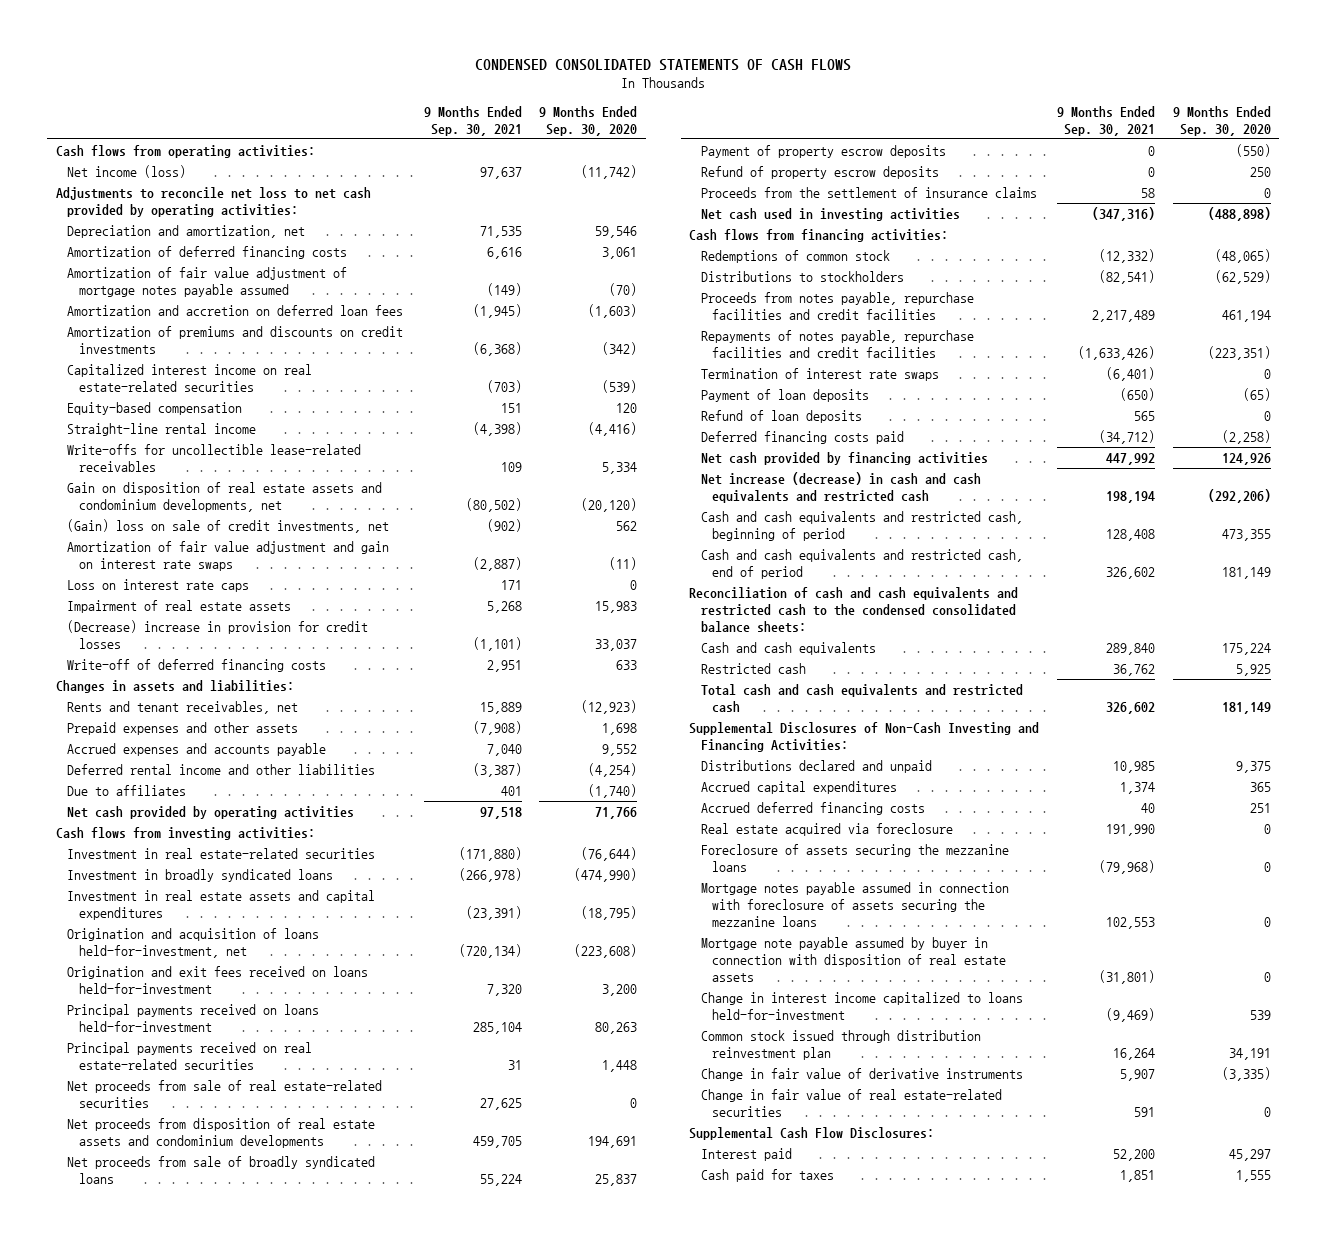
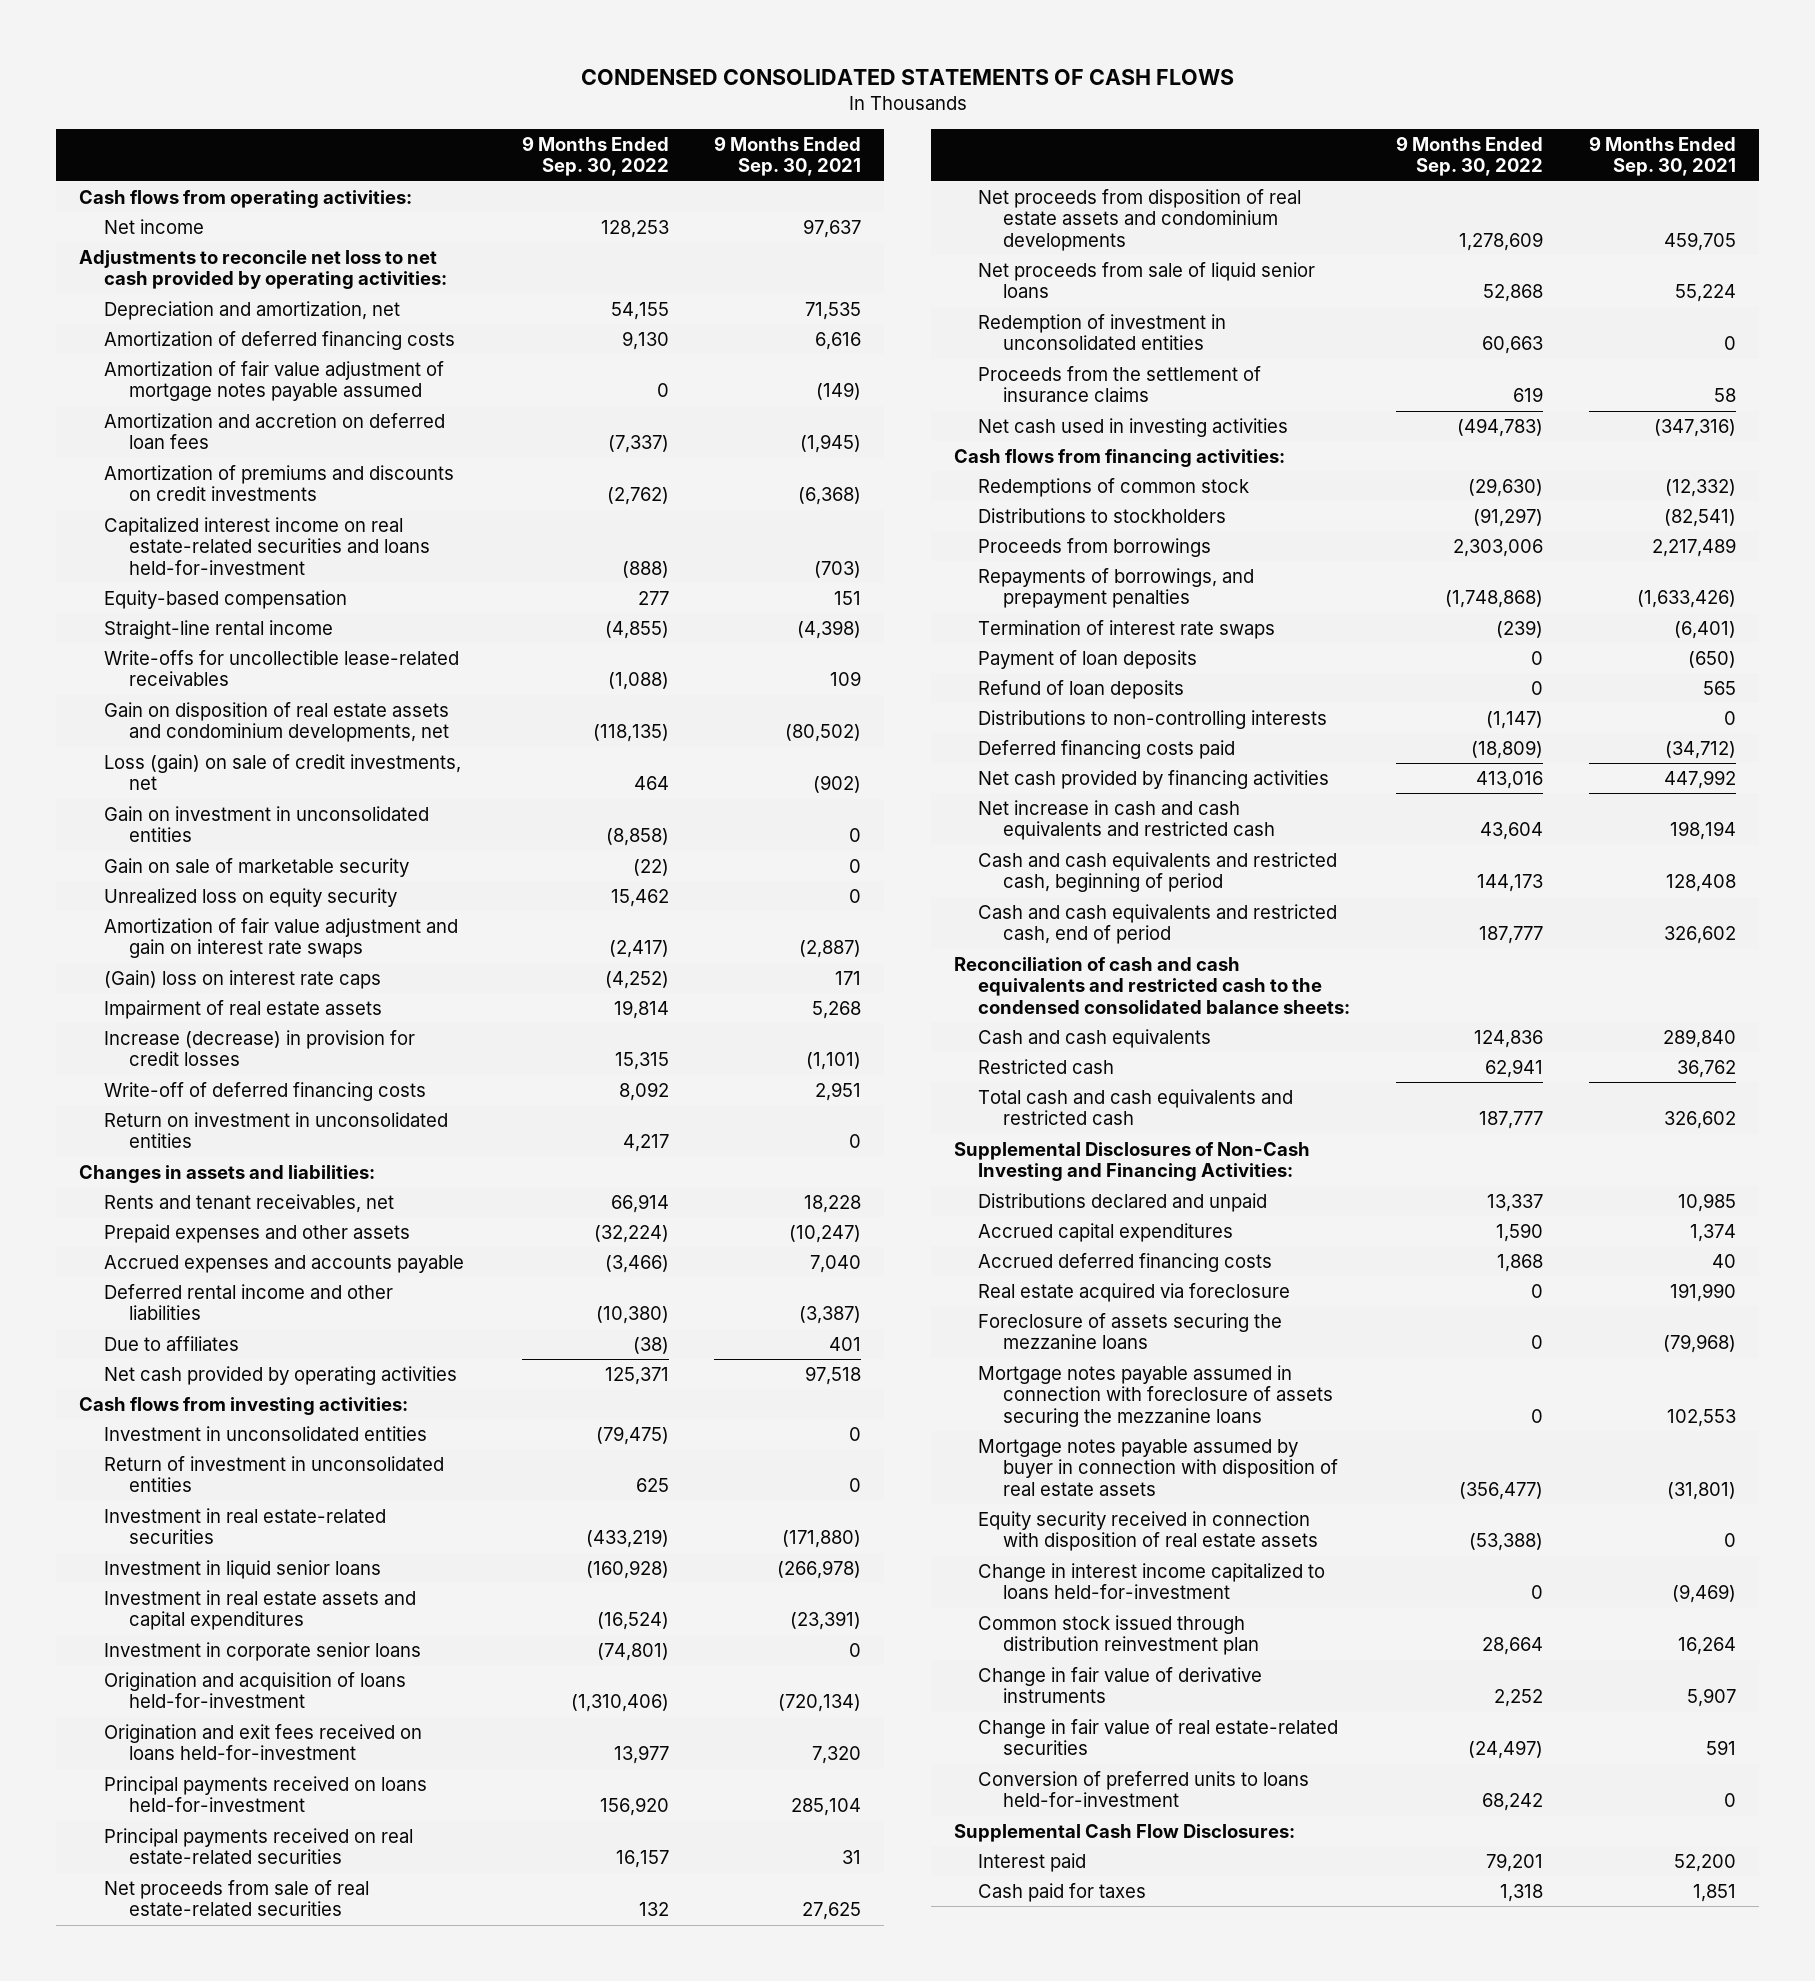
[539,105,638,136] 9 Months Ended Sep. 30, 2020 -> none
none -> [521,135,669,177] 9 Months Ended Sep. 30, 2022
[67,164,187,178] Net income (loss) -> [103,218,204,234] Net income
[67,363,313,392] Capitalized interest income on real estate-related securities -> [103,516,430,576] Capitalized interest income on real estate-related securities and loans held-for-investment
[67,518,390,533] (Gain) loss on sale of credit investments, net -> [103,753,461,791] Loss (gain) on sale of credit investments, net
none -> [103,805,429,843] Gain on investment in unconsolidated entities
none -> [103,857,409,877] Gain on sale of marketable security
none -> [103,887,397,907] Unrealized loss on equity security
[67,578,250,592] Loss on interest rate caps -> [103,969,381,989] (Gain) loss on interest rate caps
[67,619,369,649] (Decrease) increase in provision for credit losses -> [103,1029,415,1067] Increase (decrease) in provision for credit losses
none -> [103,1111,448,1149] Return on investment in unconsolidated entities
[479,701,522,714] 15,889 -> [804,1194,862,1213] 18,228
[472,720,522,735] (7,908) -> [789,1224,862,1243] (10,247)
none -> [103,1425,427,1441] Investment in unconsolidated entities
none -> [103,1455,444,1493] Return of investment in unconsolidated entities
[67,868,334,882] Investment in broadly syndicated loans -> [103,1559,381,1579] Investment in liquid senior loans
none -> [103,1641,421,1661] Investment in corporate senior loans
[67,927,320,958] Origination and acquisition of loans held-for-investment, net -> [103,1671,406,1709] Origination and acquisition of loans held-for-investment
[700,144,946,158] Payment of property escrow deposits -> none
[700,165,939,179] Refund of property escrow deposits -> none
[67,1155,376,1184] Net proceeds from sale of broadly syndicated loans -> [978,261,1316,299] Net proceeds from sale of liquid senior loans
none -> [978,313,1227,351] Redemption of investment in unconsolidated entities
[700,291,974,320] Proceeds from notes payable, repurchase facilities and credit facilities -> [978,537,1212,557] Proceeds from borrowings
[700,329,974,358] Repayments of notes payable, repurchase facilities and credit facilities -> [978,567,1255,609] Repayments of borrowings, and prepayment penalties
none -> [978,709,1328,729] Distributions to non-controlling interests
[700,471,981,503] Net increase (decrease) in cash and cash equivalents and restricted cash -> [978,799,1276,841] Net increase in cash and cash equivalents and restricted cash
[700,936,1006,982] Mortgage note payable assumed by buyer in connection with disposition of real estate assets -> [978,1438,1339,1497] Mortgage notes payable assumed by buyer in connection with disposition of real estate assets
none -> [978,1510,1319,1552] Equity security received in connection with disposition of real estate assets
none -> [978,1770,1310,1808] Conversion of preferred units to loans held-for-investment

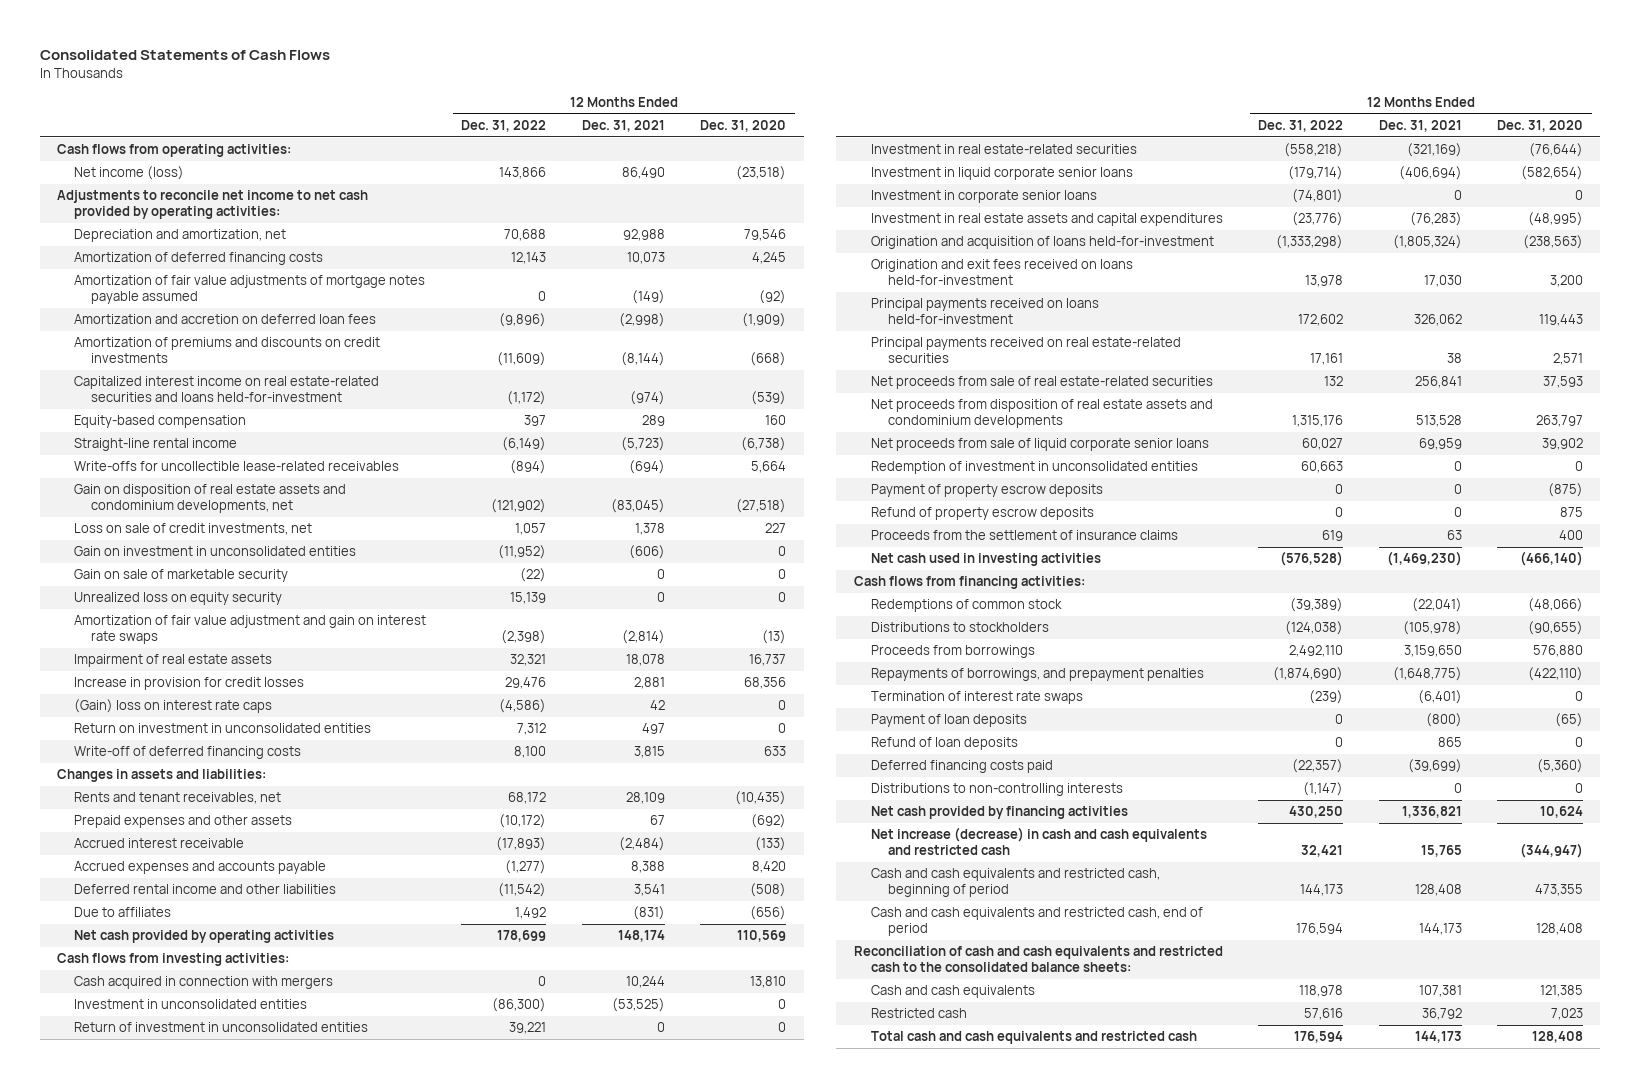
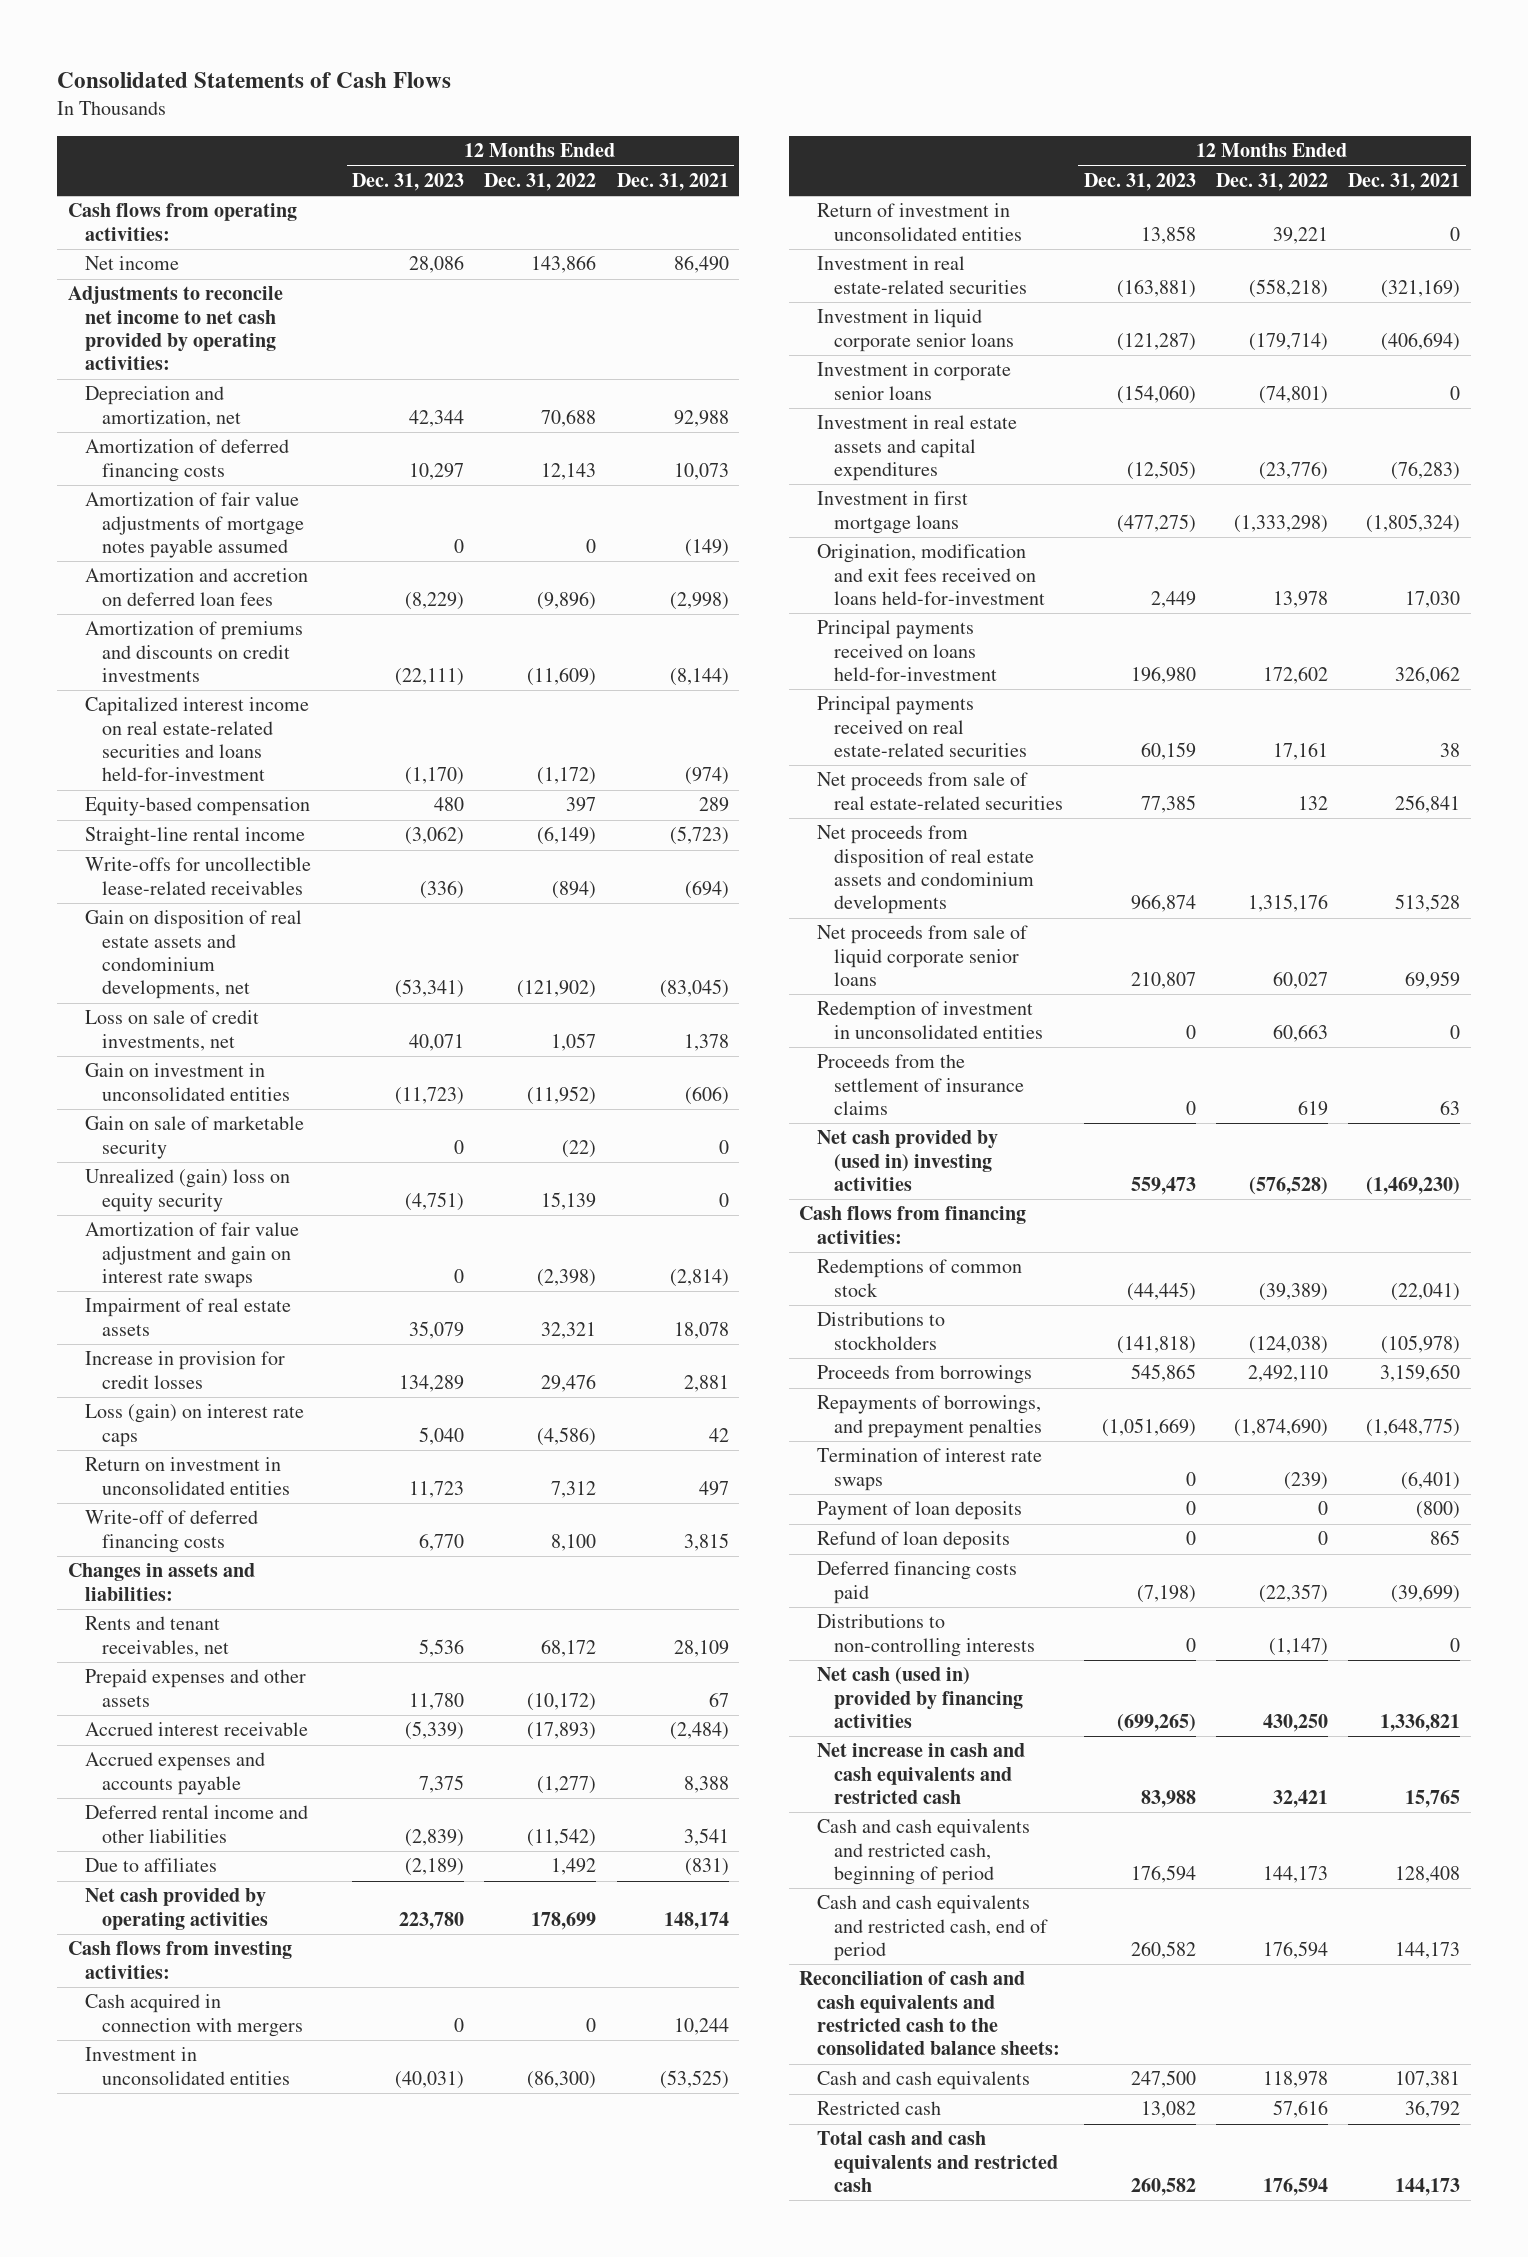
[699,120,786,133] Dec. 31, 2020 -> none
none -> [351,172,464,191] Dec. 31, 2023
[74,166,185,181] Net income (loss) -> [84,256,179,271] Net income
[74,592,283,606] Unrealized loss on equity security -> [84,1169,290,1212] Unrealized (gain) loss on equity security
[74,699,273,714] (Gain) loss on interest rate caps -> [84,1404,304,1447] Loss (gain) on interest rate caps
[871,236,1215,250] Origination and acquisition of loans held-for-investment -> [816,491,968,534] Investment in first mortgage loans
[871,259,1134,286] Origination and exit fees received on loans held-for-investment -> [816,544,1046,606] Origination, modification and exit fees received on loans held-for-investment
[871,484,1104,498] Payment of property escrow deposits -> none
[871,507,1095,521] Refund of property escrow deposits -> none
[871,553,1102,567] Net cash used in investing activities -> [816,1130,998,1192] Net cash provided by (used in) investing activities
[871,806,1129,820] Net cash provided by financing activities -> [816,1667,1024,1729] Net cash (used in) provided by financing activities
[871,827,1208,856] Net increase (decrease) in cash and cash equivalents and restricted cash -> [816,1743,1025,1805] Net increase in cash and cash equivalents and restricted cash

